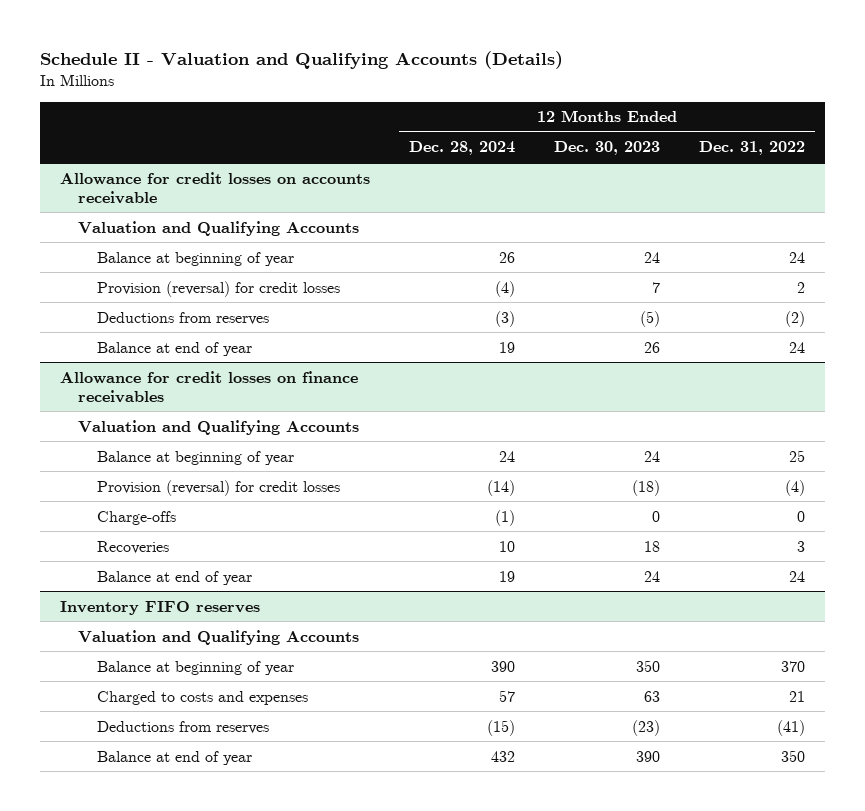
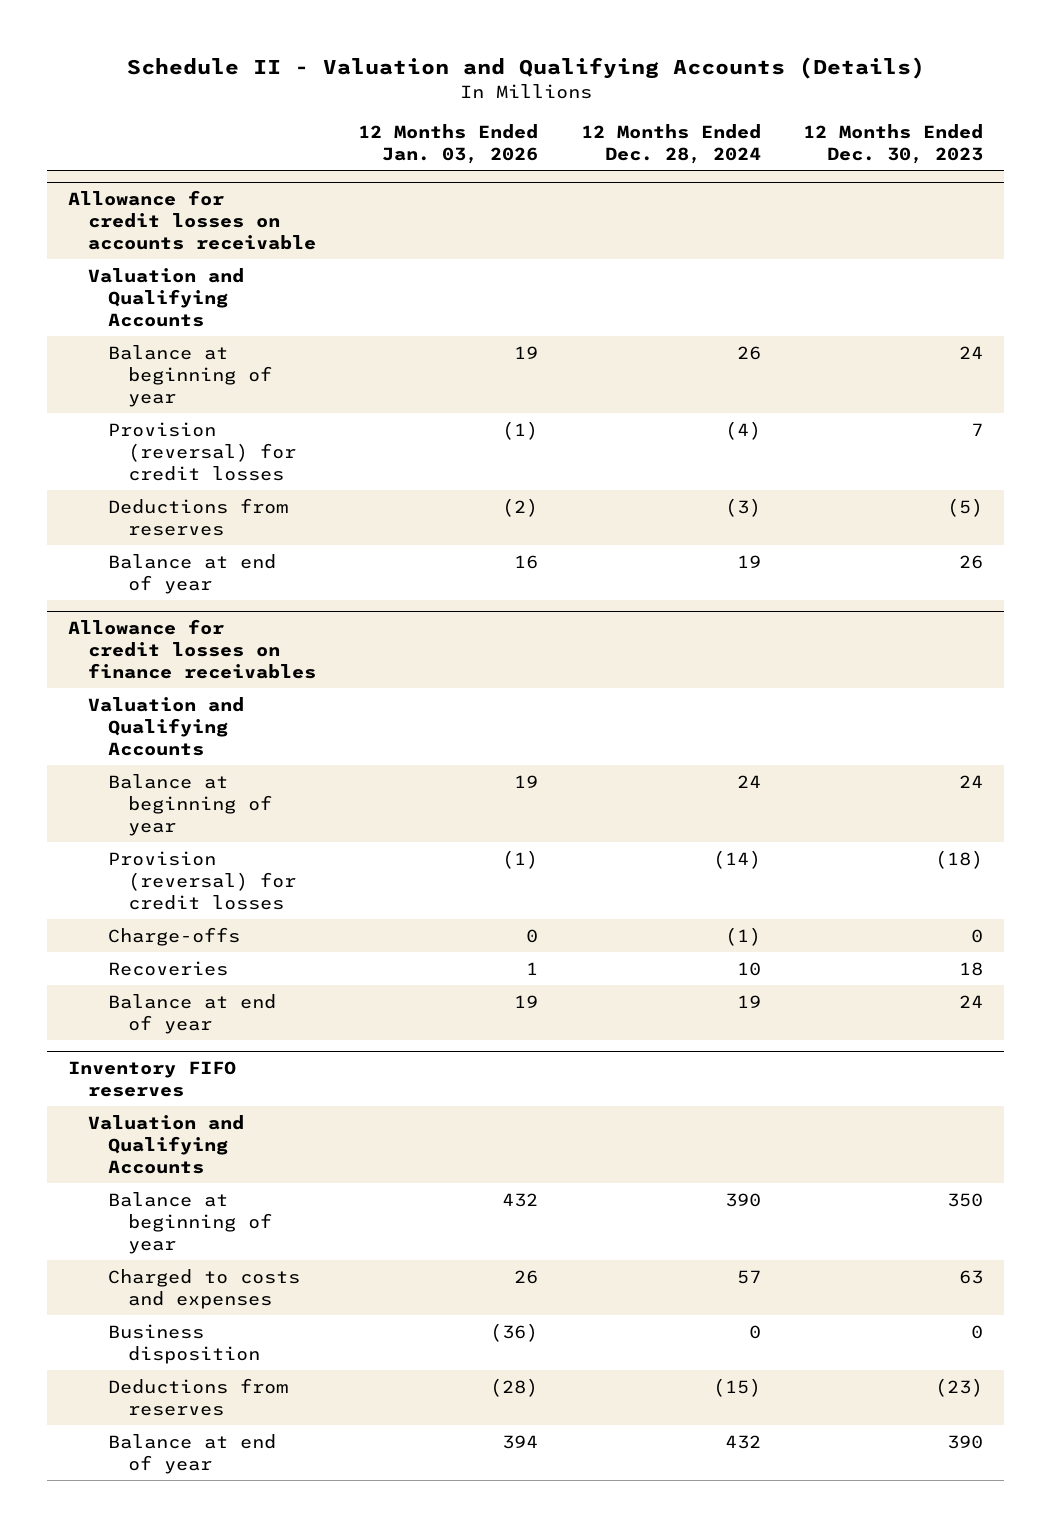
[699,141,806,156] Dec. 31, 2022 -> none
none -> [358,123,539,164] 12 Months Ended Jan. 03, 2026
none -> [107,1323,260,1364] Business disposition

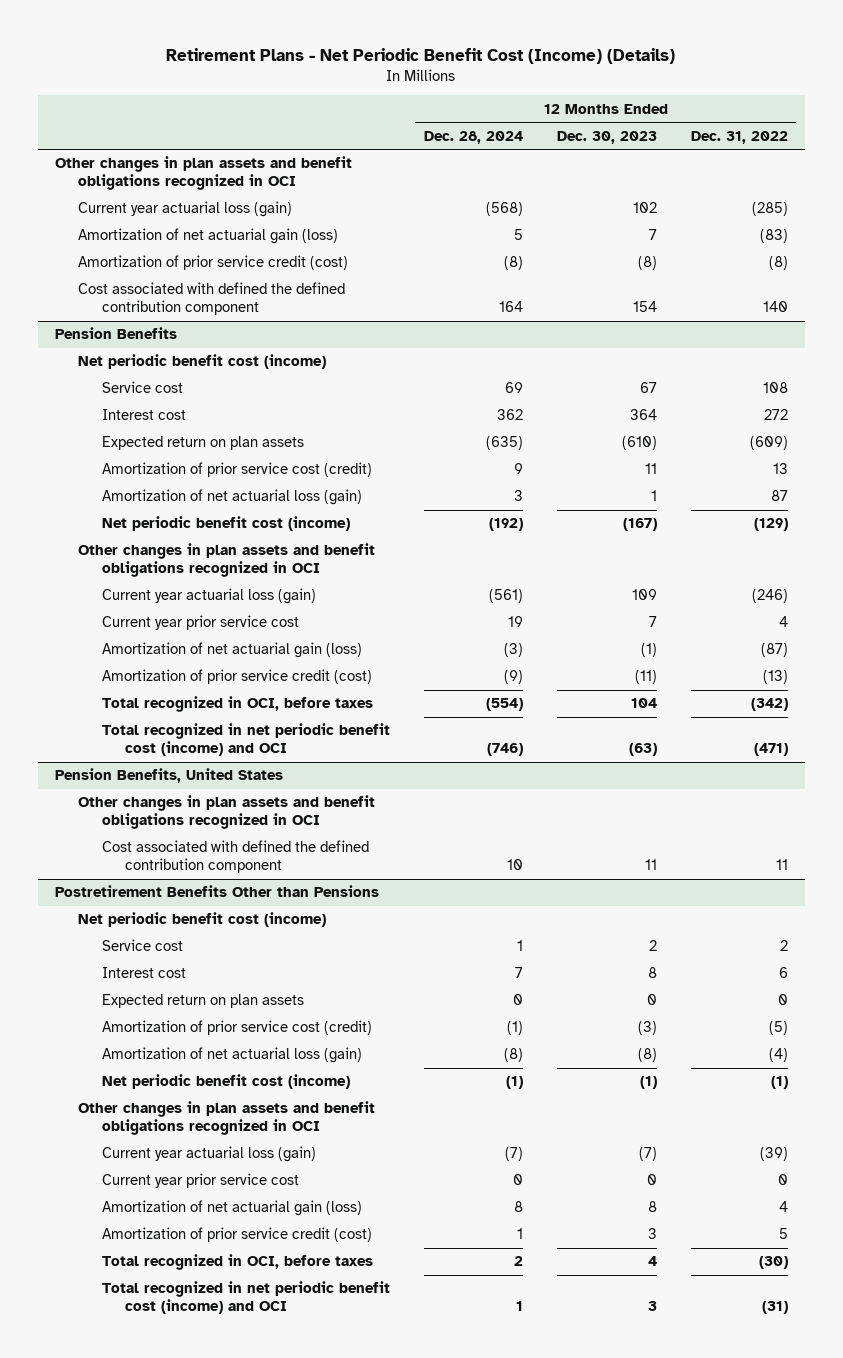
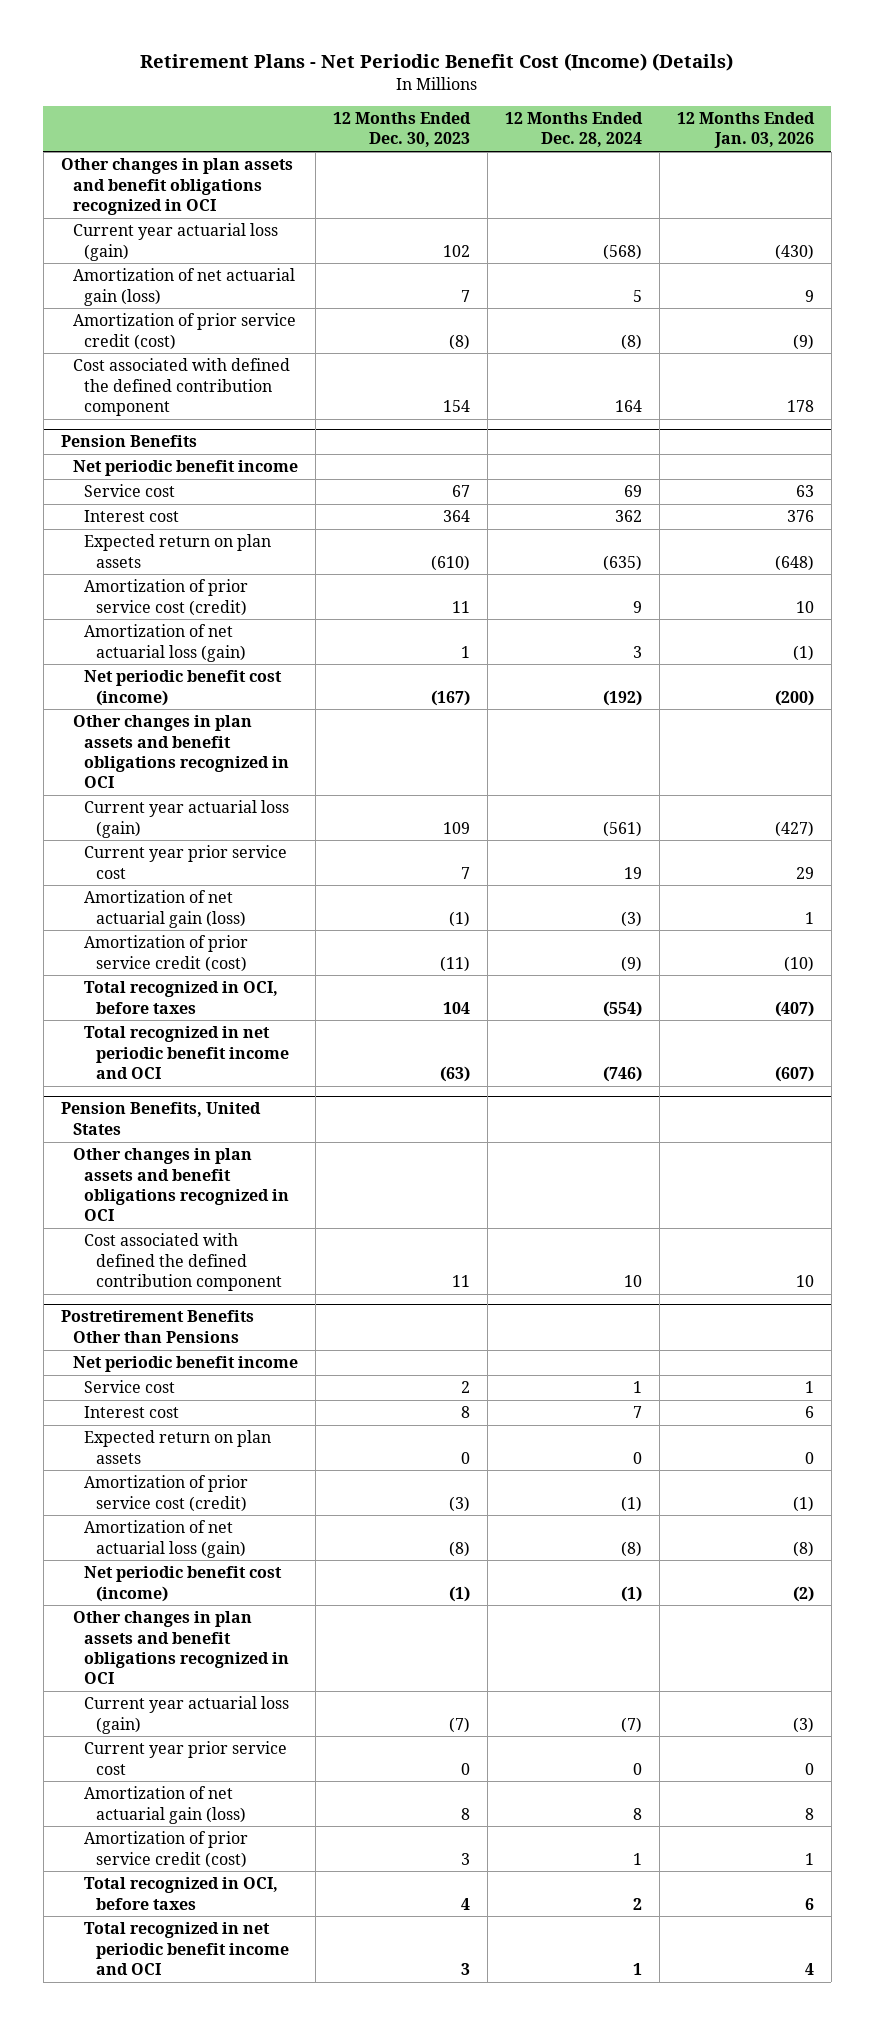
[690,130,788,144] Dec. 31, 2022 -> none
none -> [676,111,815,149] 12 Months Ended Jan. 03, 2026
[78,354,327,370] Net periodic benefit cost (income) -> [72,460,298,477] Net periodic benefit income
[101,723,390,757] Total recognized in net periodic benefit cost (income) and OCI -> [84,1026,289,1079] Total recognized in net periodic benefit income and OCI
[78,912,327,928] Net periodic benefit cost (income) -> [72,1356,298,1373] Net periodic benefit income
[101,1281,390,1315] Total recognized in net periodic benefit cost (income) and OCI -> [84,1922,289,1975] Total recognized in net periodic benefit income and OCI

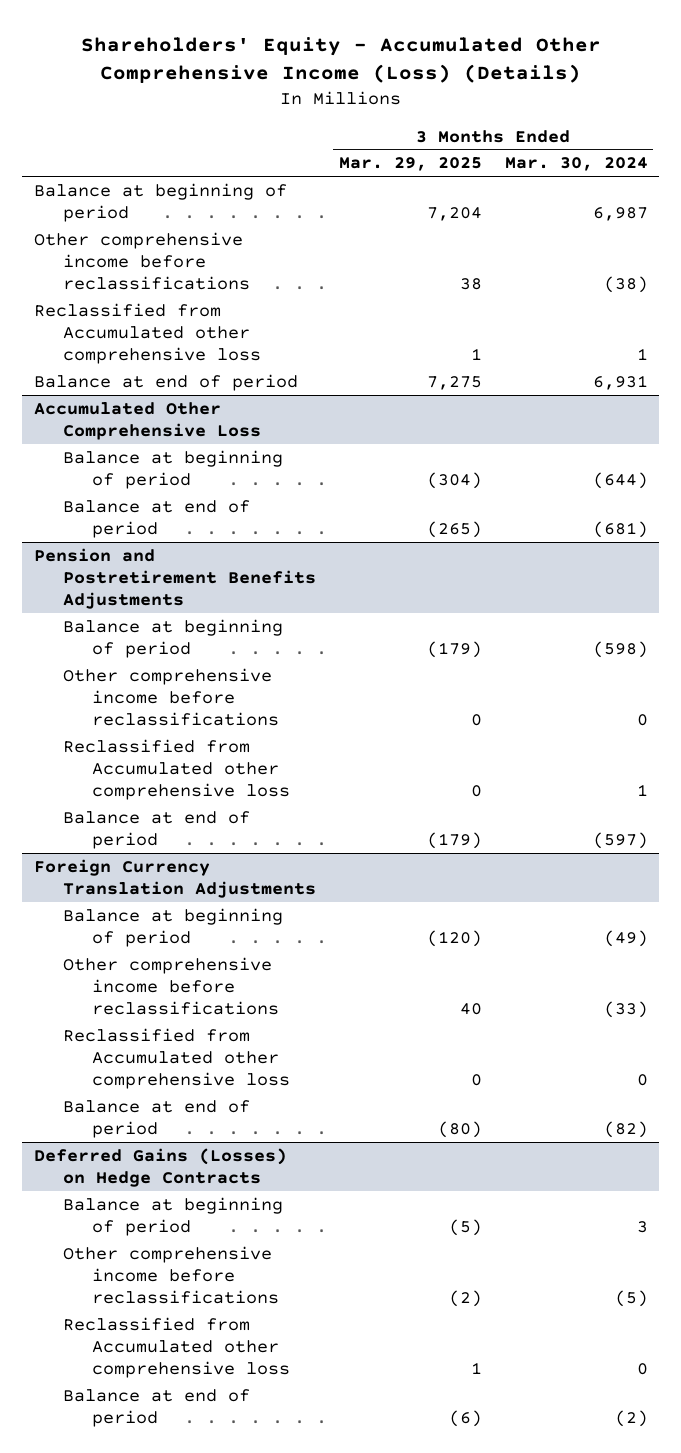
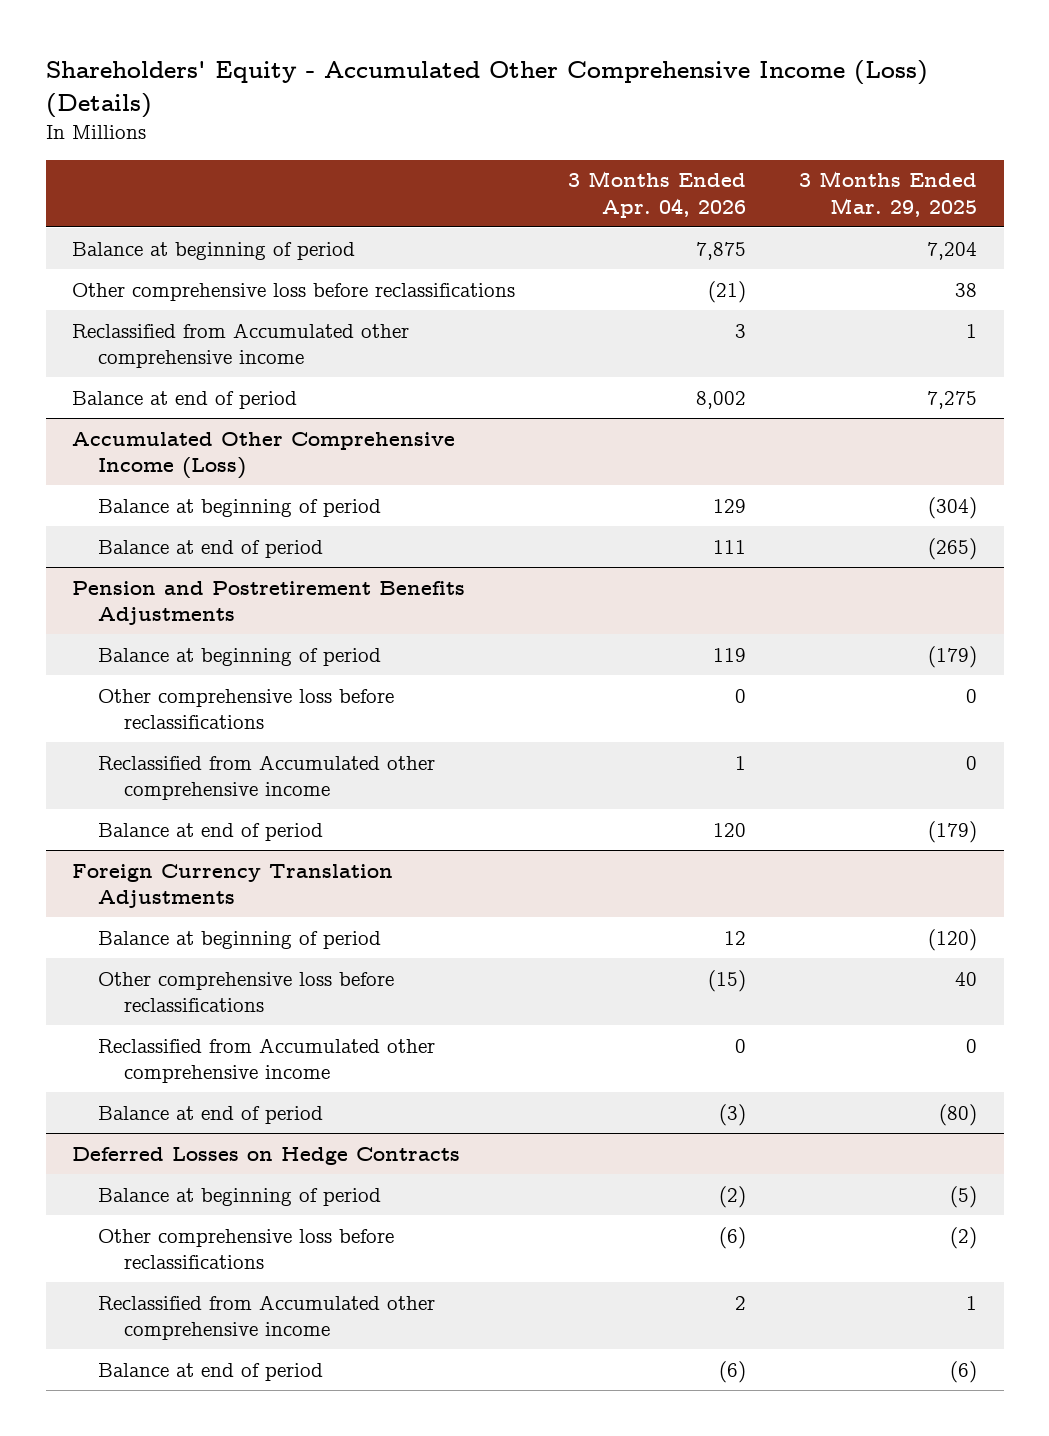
[504,157,648,172] Mar. 30, 2024 -> none
none -> [568,171,747,218] 3 Months Ended Apr. 04, 2026
[33,231,250,291] Other comprehensive income before reclassifications -> [72,282,516,301] Other comprehensive loss before reclassifications
[33,302,261,365] Reclassified from Accumulated other comprehensive loss -> [72,322,410,368] Reclassified from Accumulated other comprehensive income
[33,401,261,440] Accumulated Other Comprehensive Loss -> [72,431,456,479] Accumulated Other Comprehensive Income (Loss)
[62,667,280,727] Other comprehensive income before reclassifications -> [97,688,394,729] Other comprehensive loss before reclassifications
[62,738,291,801] Reclassified from Accumulated other comprehensive loss -> [97,754,435,800] Reclassified from Accumulated other comprehensive income
[62,956,280,1016] Other comprehensive income before reclassifications -> [97,971,394,1012] Other comprehensive loss before reclassifications
[62,1027,291,1090] Reclassified from Accumulated other comprehensive loss -> [97,1037,435,1083] Reclassified from Accumulated other comprehensive income
[33,1147,287,1187] Deferred Gains (Losses) on Hedge Contracts -> [72,1146,461,1165] Deferred Losses on Hedge Contracts
[62,1245,280,1305] Other comprehensive income before reclassifications -> [97,1228,394,1269] Other comprehensive loss before reclassifications
[62,1316,291,1379] Reclassified from Accumulated other comprehensive loss -> [97,1294,435,1340] Reclassified from Accumulated other comprehensive income

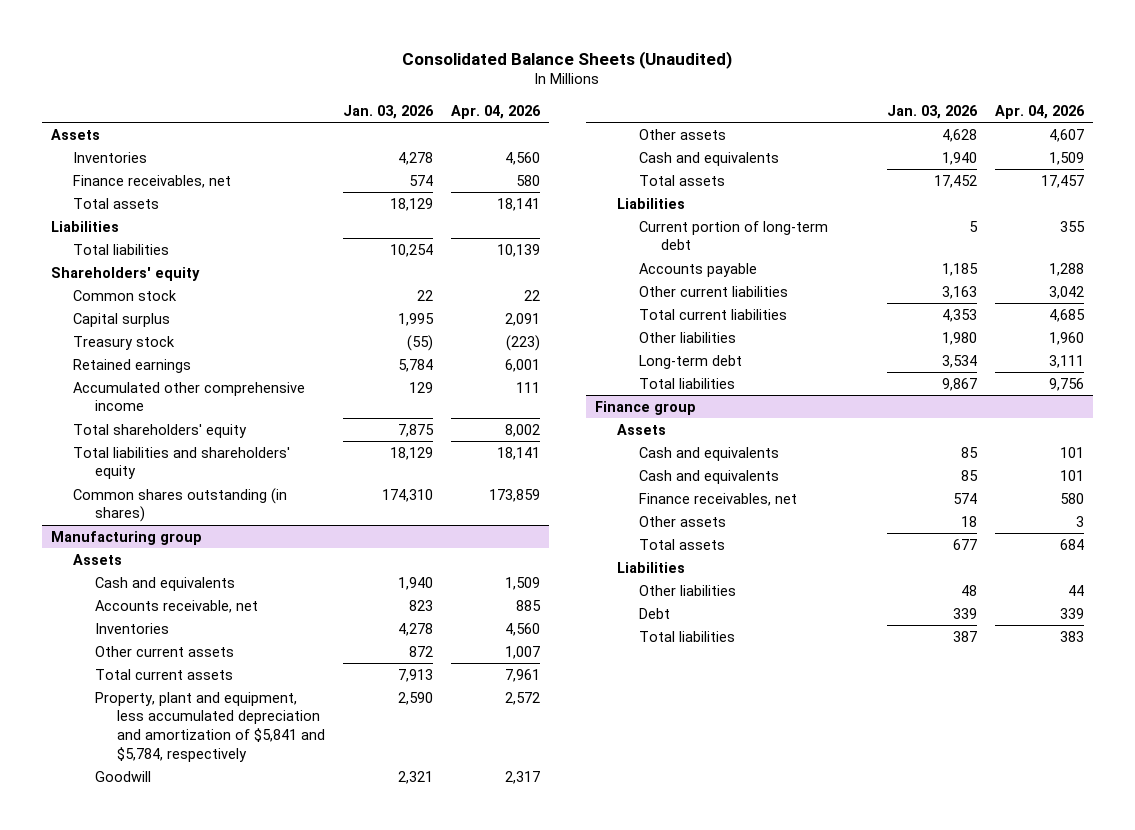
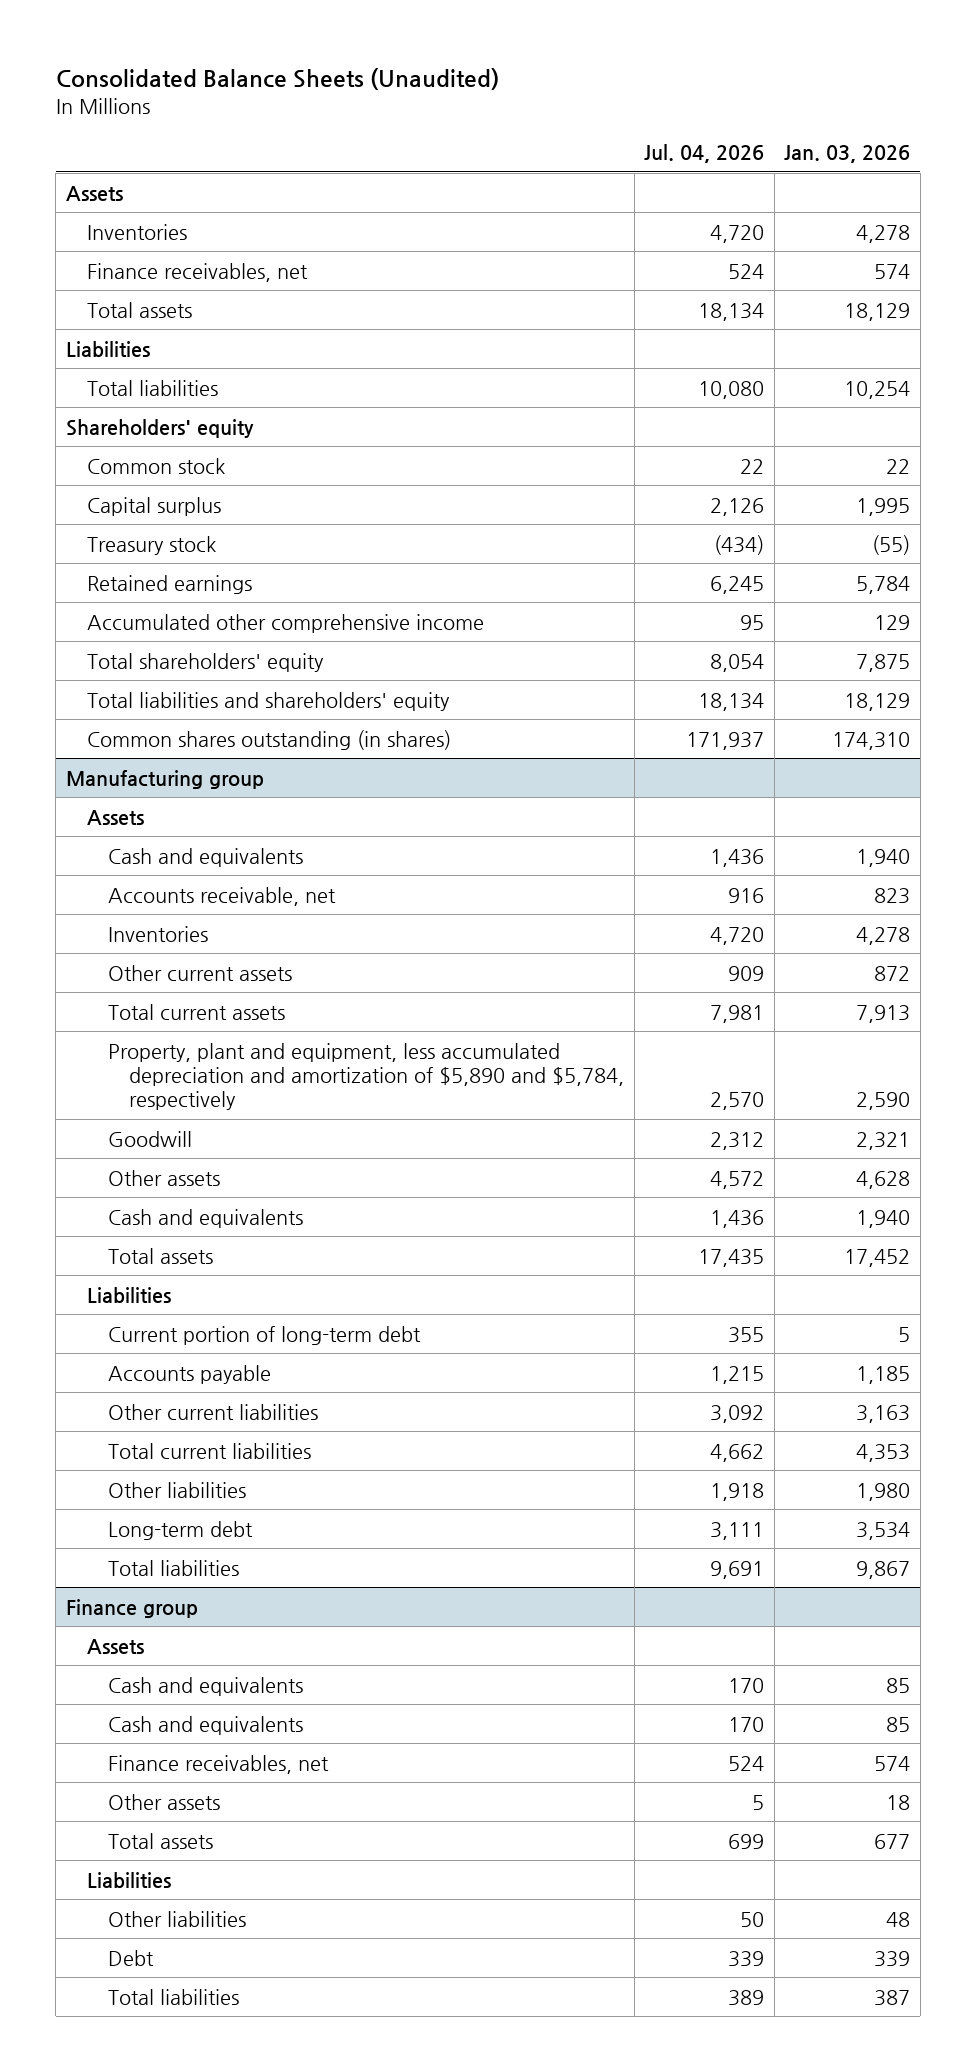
[450,104,541,119] Apr. 04, 2026 -> none
none -> [644,144,765,164] Jul. 04, 2026
[94,691,325,762] Property, plant and equipment, less accumulated depreciation and amortization of $5,841 and $5,784, respectively -> [107,1042,625,1111] Property, plant and equipment, less accumulated depreciation and amortization of $5,890 and $5,784, respectively

